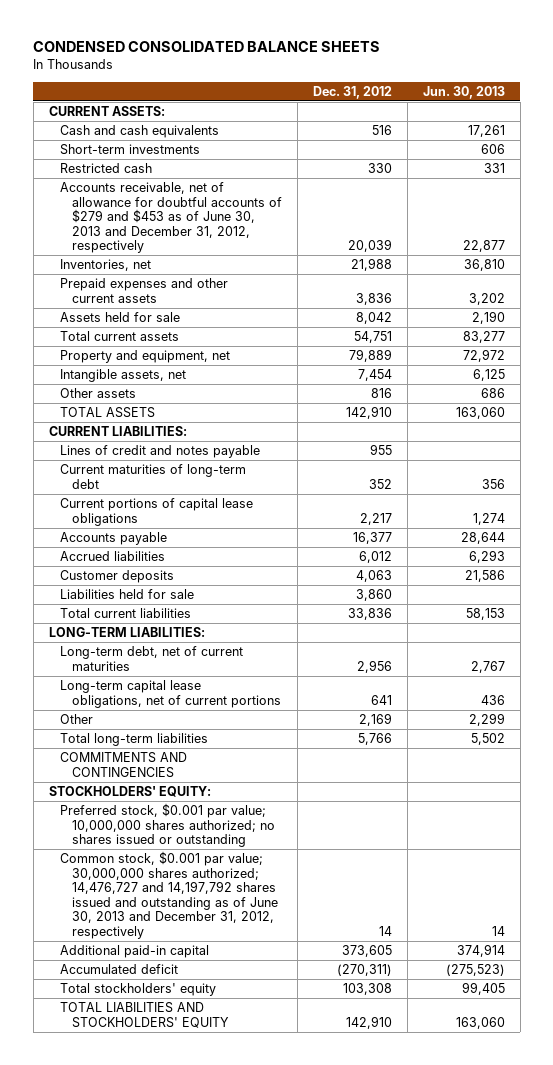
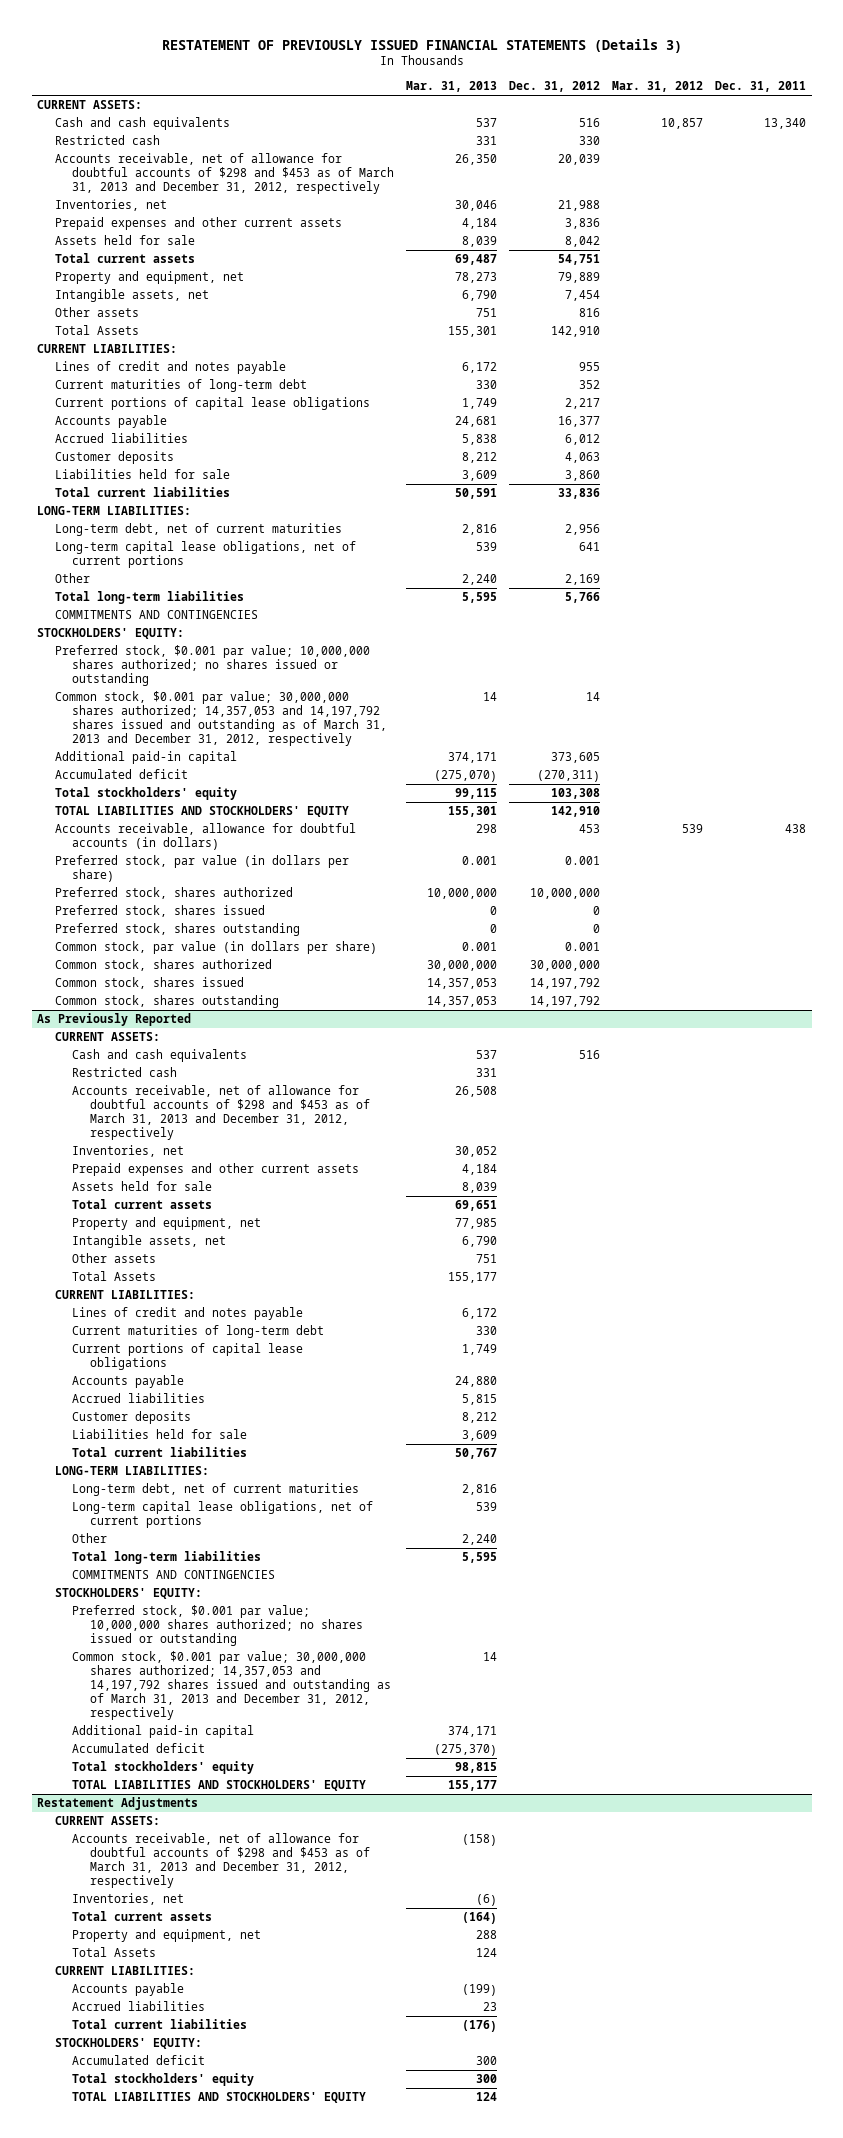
[33,41,381,53] CONDENSED CONSOLIDATED BALANCE SHEETS -> [161,38,682,53] RESTATEMENT OF PREVIOUSLY ISSUED FINANCIAL STATEMENTS (Details 3)
[422,85,505,99] Jun. 30, 2013 -> none
none -> [406,81,498,93] Mar. 31, 2013
none -> [611,81,703,93] Mar. 31, 2012
none -> [714,81,806,93] Dec. 31, 2011
[60,144,201,156] Short-term investments -> none
[60,182,282,254] Accounts receivable, net of allowance for doubtful accounts of $279 and $453 as of June 30, 2013 and December 31, 2012, respectively -> [54,153,395,195] Accounts receivable, net of allowance for doubtful accounts of $298 and $453 as of March 31, 2013 and December 31, 2012, respectively
[60,407,156,419] TOTAL ASSETS -> [54,325,139,336] Total Assets
[60,851,278,939] Common stock, $0.001 par value; 30,000,000 shares authorized; 14,476,727 and 14,197,792 shares issued and outstanding as of June 30, 2013 and December 31, 2012, respectively -> [54,691,388,747] Common stock, $0.001 par value; 30,000,000 shares authorized; 14,357,053 and 14,197,792 shares issued and outstanding as of March 31, 2013 and December 31, 2012, respectively
none -> [54,823,356,851] Accounts receivable, allowance for doubtful accounts (in dollars)
none -> [54,855,349,883] Preferred stock, par value (in dollars per share)
none -> [54,887,293,900] Preferred stock, shares authorized
none -> [54,905,265,918] Preferred stock, shares issued
none -> [54,923,300,937] Preferred stock, shares outstanding
none -> [54,941,377,955] Common stock, par value (in dollars per share)
none -> [54,959,272,972] Common stock, shares authorized
none -> [54,977,244,990] Common stock, shares issued
none -> [54,995,279,1009] Common stock, shares outstanding
none -> [37,1013,192,1027] As Previously Reported
none -> [54,1032,160,1042] CURRENT ASSETS:
none -> [72,1049,248,1063] Cash and cash equivalents
none -> [72,1067,178,1078] Restricted cash
none -> [72,1085,370,1141] Accounts receivable, net of allowance for doubtful accounts of $298 and $453 as of March 31, 2013 and December 31, 2012, respectively
none -> [72,1145,185,1158] Inventories, net
none -> [72,1163,360,1177] Prepaid expenses and other current assets
none -> [72,1181,213,1192] Assets held for sale
none -> [72,1199,213,1210] Total current assets
none -> [72,1217,262,1231] Property and equipment, net
none -> [72,1235,227,1249] Intangible assets, net
none -> [72,1253,157,1264] Other assets
none -> [72,1271,157,1282] Total Assets
none -> [54,1290,195,1300] CURRENT LIABILITIES:
none -> [72,1307,304,1321] Lines of credit and notes payable
none -> [72,1325,325,1339] Current maturities of long-term debt
none -> [72,1343,304,1371] Current portions of capital lease obligations
none -> [72,1375,185,1389] Accounts payable
none -> [72,1393,206,1404] Accrued liabilities
none -> [72,1411,192,1425] Customer deposits
none -> [72,1429,248,1440] Liabilities held for sale
none -> [72,1447,248,1458] Total current liabilities
none -> [54,1466,209,1476] LONG-TERM LIABILITIES:
none -> [72,1483,360,1497] Long-term debt, net of current maturities
none -> [72,1501,374,1529] Long-term capital lease obligations, net of current portions
none -> [72,1533,108,1544] Other
none -> [72,1551,262,1565] Total long-term liabilities
none -> [72,1570,276,1580] COMMITMENTS AND CONTINGENCIES
none -> [54,1588,202,1600] STOCKHOLDERS' EQUITY:
none -> [72,1605,363,1647] Preferred stock, $0.001 par value; 10,000,000 shares authorized; no shares issued or outstanding
none -> [72,1651,391,1721] Common stock, $0.001 par value; 30,000,000 shares authorized; 14,357,053 and 14,197,792 shares issued and outstanding as of March 31, 2013 and December 31, 2012, respectively
none -> [72,1725,255,1739] Additional paid-in capital
none -> [72,1743,206,1754] Accumulated deficit
none -> [72,1761,255,1775] Total stockholders' equity
none -> [72,1780,367,1792] TOTAL LIABILITIES AND STOCKHOLDERS' EQUITY
none -> [37,1797,199,1811] Restatement Adjustments
none -> [54,1816,160,1826] CURRENT ASSETS:
none -> [72,1833,370,1889] Accounts receivable, net of allowance for doubtful accounts of $298 and $453 as of March 31, 2013 and December 31, 2012, respectively
none -> [72,1893,185,1906] Inventories, net
none -> [72,1911,213,1922] Total current assets
none -> [72,1929,262,1943] Property and equipment, net
none -> [72,1947,157,1958] Total Assets
none -> [54,1966,195,1976] CURRENT LIABILITIES:
none -> [72,1983,185,1997] Accounts payable
none -> [72,2001,206,2012] Accrued liabilities
none -> [72,2019,248,2030] Total current liabilities
none -> [54,2038,202,2050] STOCKHOLDERS' EQUITY:
none -> [72,2055,206,2066] Accumulated deficit
none -> [72,2073,255,2087] Total stockholders' equity
none -> [72,2092,367,2104] TOTAL LIABILITIES AND STOCKHOLDERS' EQUITY

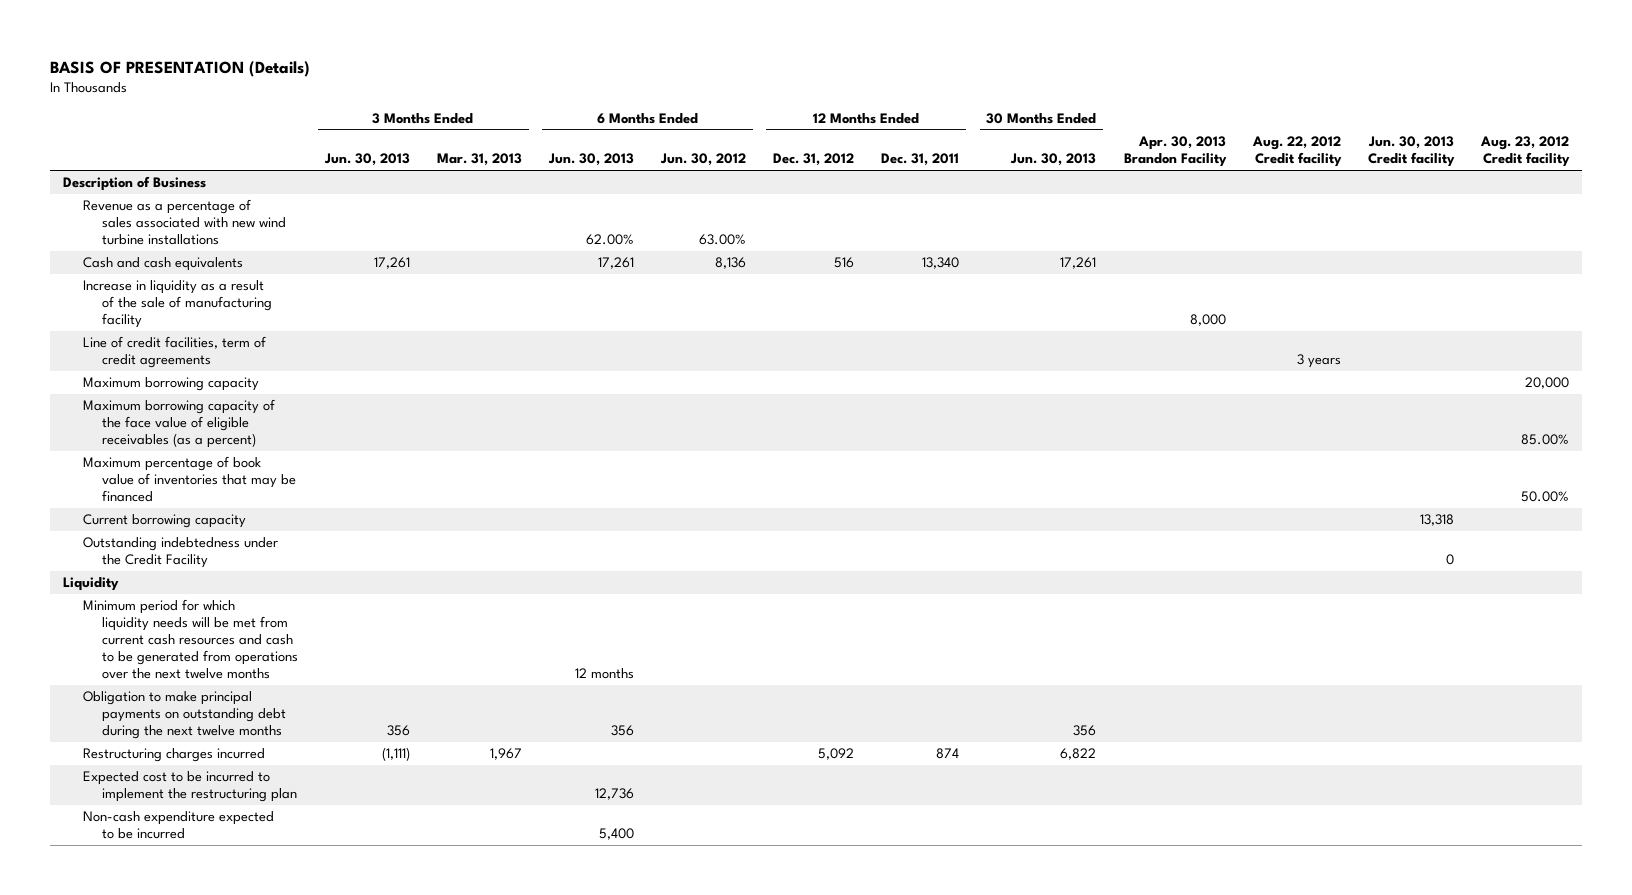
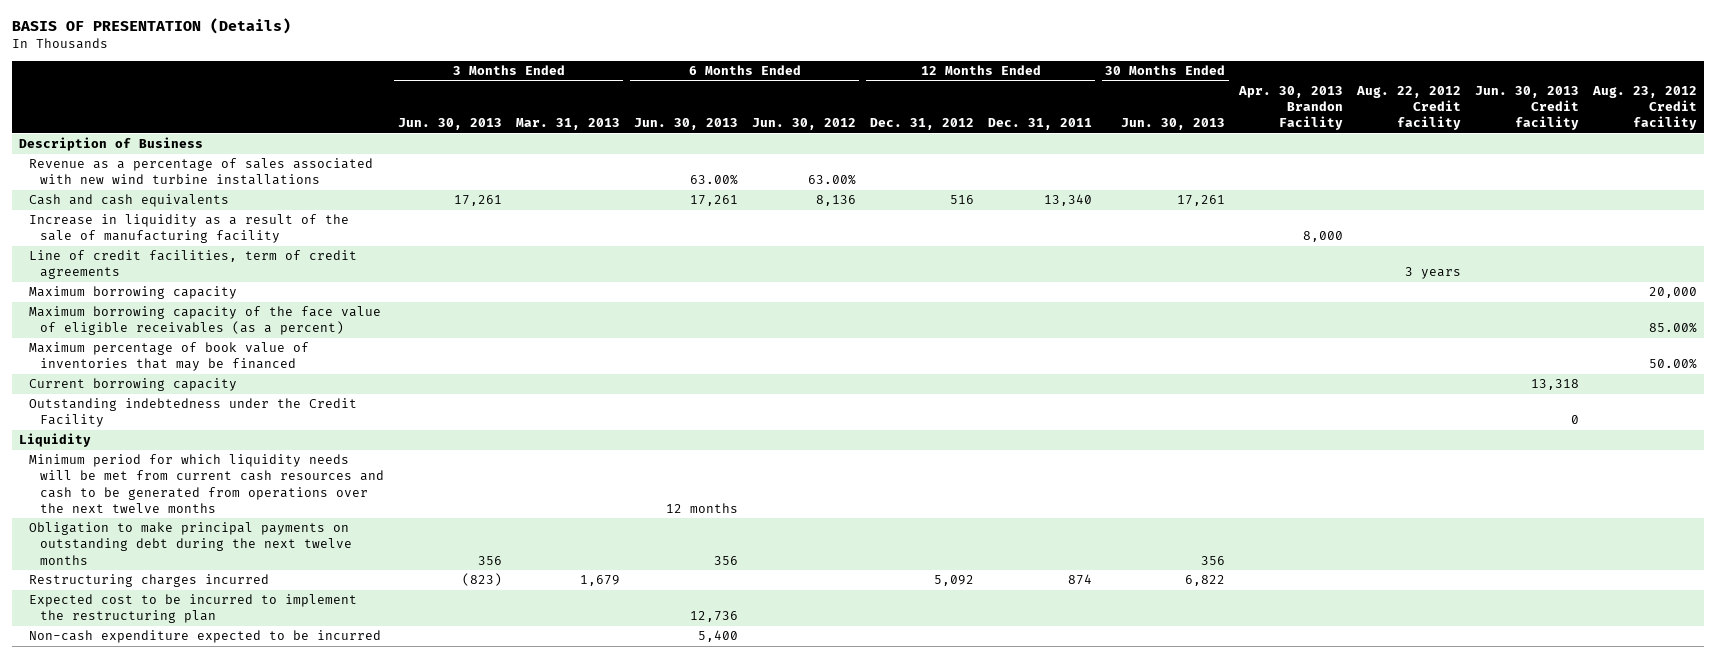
[585,234,634,246] 62.00% -> [689,174,738,186] 63.00%
[381,747,410,762] (1,111) -> [461,573,502,587] (823)
[489,748,522,761] 1,967 -> [579,575,620,587] 1,679

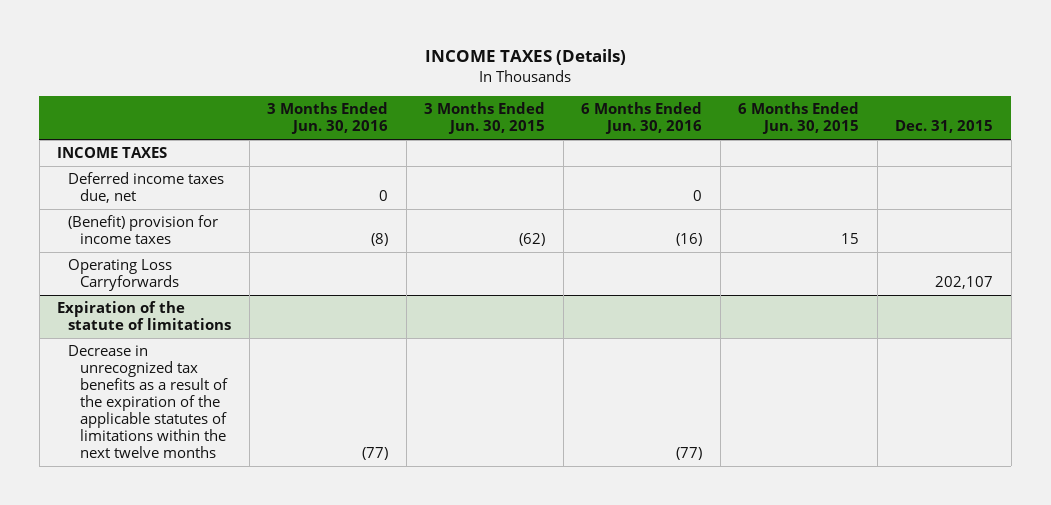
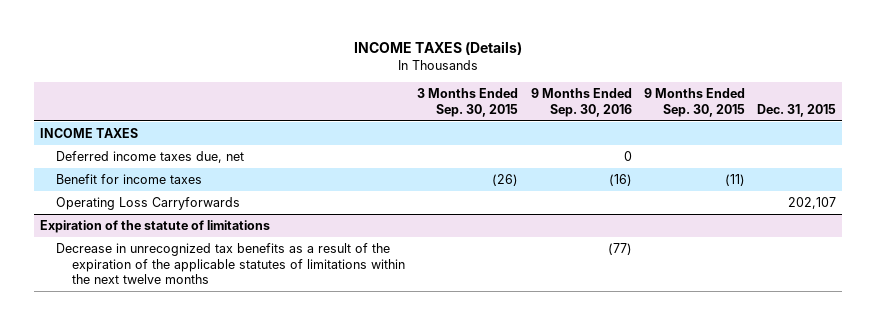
[267,102,389,135] 3 Months Ended Jun. 30, 2016 -> none
[424,102,546,135] 3 Months Ended Jun. 30, 2015 -> none
[581,102,703,135] 6 Months Ended Jun. 30, 2016 -> none
[738,102,860,135] 6 Months Ended Jun. 30, 2015 -> none
none -> [417,88,519,117] 3 Months Ended Sep. 30, 2015
none -> [530,88,632,117] 9 Months Ended Sep. 30, 2016
none -> [643,88,745,117] 9 Months Ended Sep. 30, 2015
[68,215,219,245] (Benefit) provision for income taxes -> [56,174,203,185] Benefit for income taxes

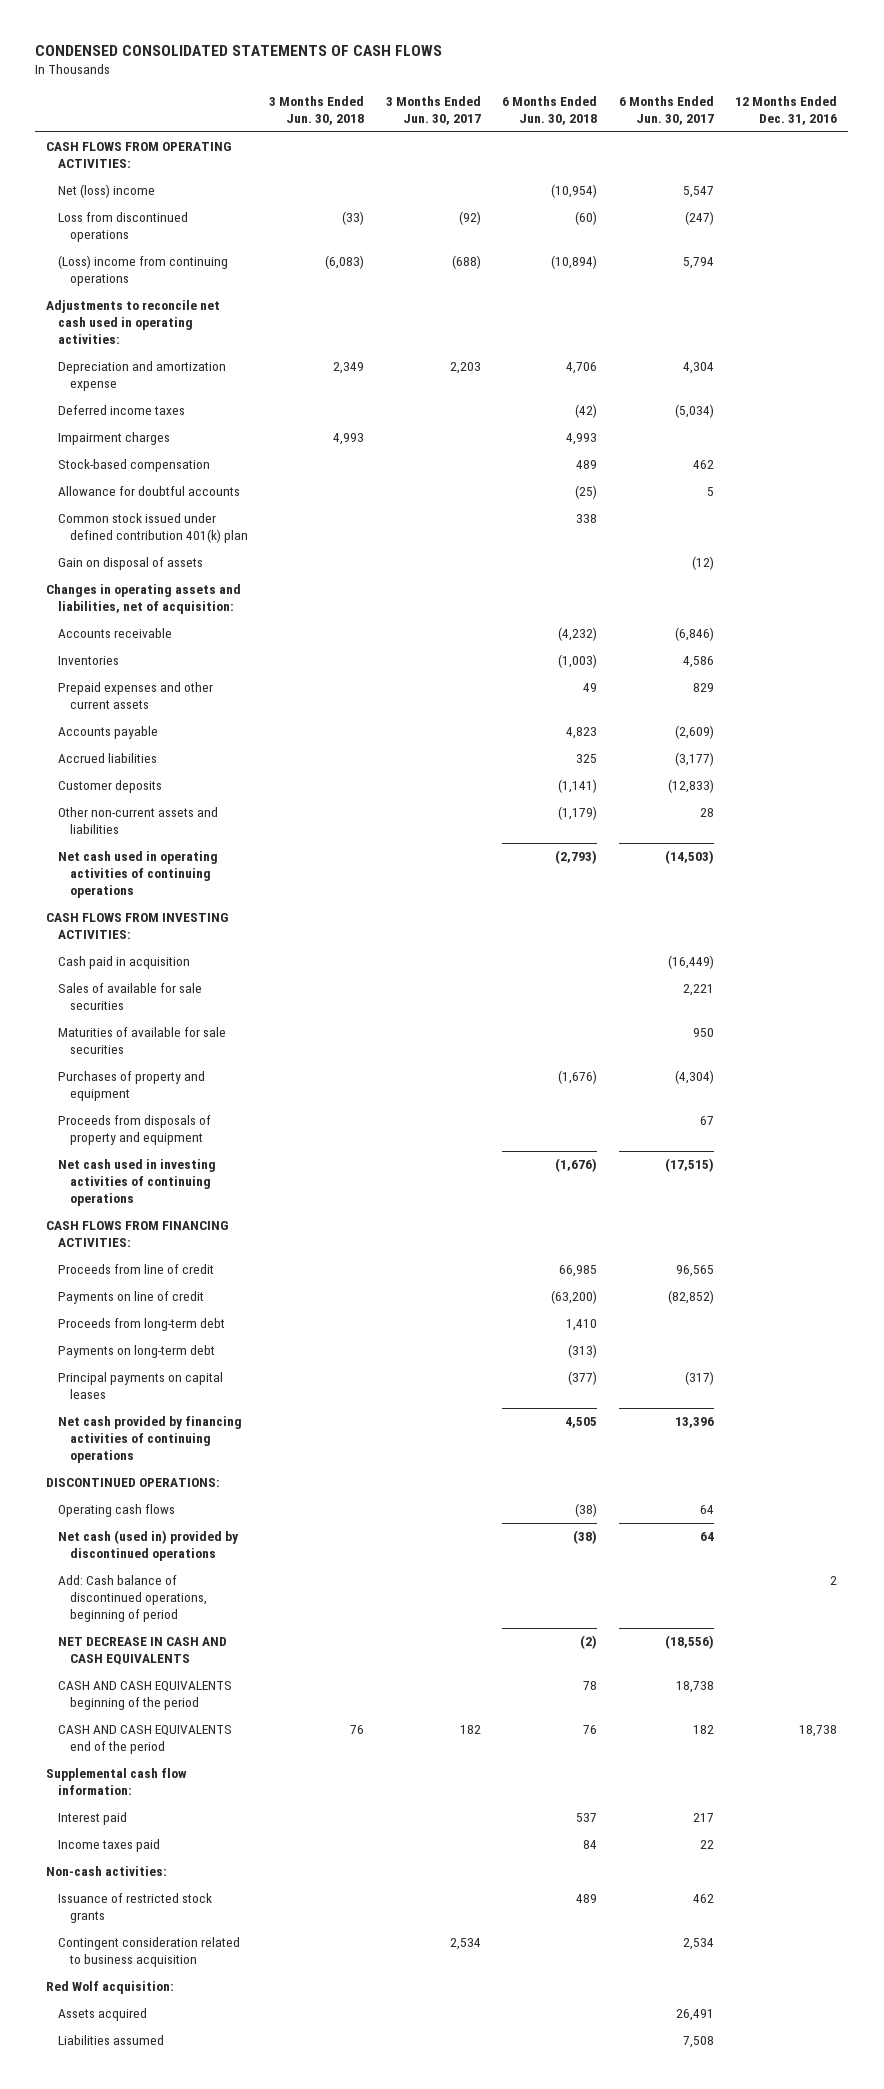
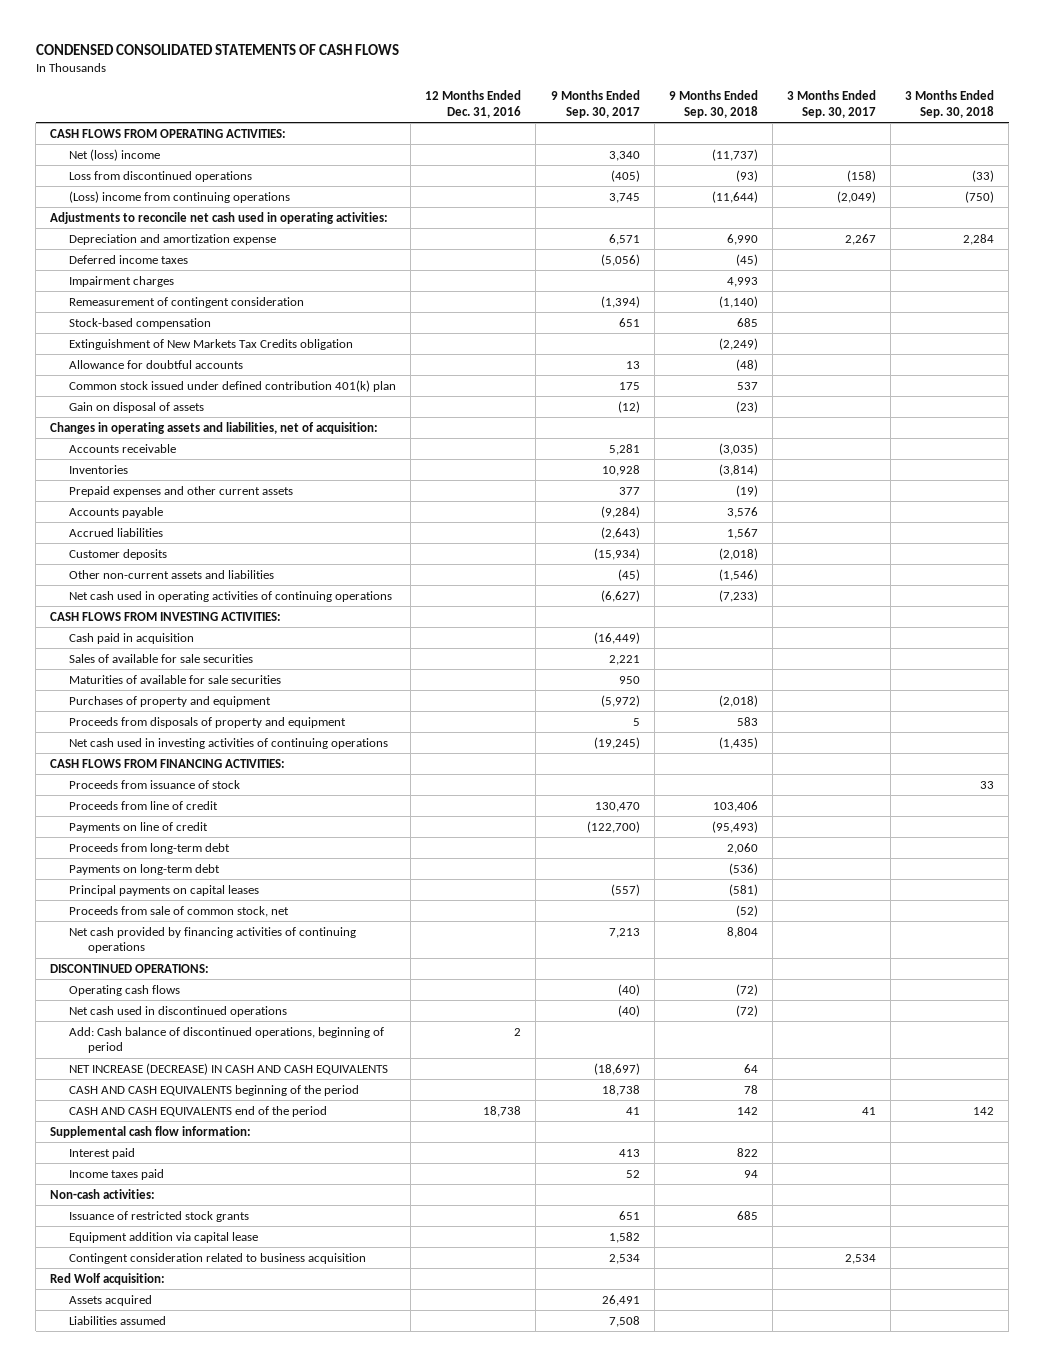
[269,96,365,125] 3 Months Ended Jun. 30, 2018 -> none
[385,96,481,125] 3 Months Ended Jun. 30, 2017 -> none
[502,96,598,125] 6 Months Ended Jun. 30, 2018 -> none
[618,96,714,125] 6 Months Ended Jun. 30, 2017 -> none
none -> [550,89,640,118] 9 Months Ended Sep. 30, 2017
none -> [668,89,758,118] 9 Months Ended Sep. 30, 2018
none -> [786,89,876,118] 3 Months Ended Sep. 30, 2017
none -> [905,89,995,118] 3 Months Ended Sep. 30, 2018
none -> [69,296,305,308] Remeasurement of contingent consideration
none -> [69,338,354,350] Extinguishment of New Markets Tax Credits obligation
none -> [69,779,241,789] Proceeds from issuance of stock
none -> [69,905,290,917] Proceeds from sale of common stock, net
[57,1530,239,1562] Net cash (used in) provided by discontinued operations -> [69,1005,288,1017] Net cash used in discontinued operations
[57,1637,227,1666] NET DECREASE IN CASH AND CASH EQUIVALENTS -> [69,1062,389,1075] NET INCREASE (DECREASE) IN CASH AND CASH EQUIVALENTS
none -> [69,1231,259,1243] Equipment addition via capital lease

